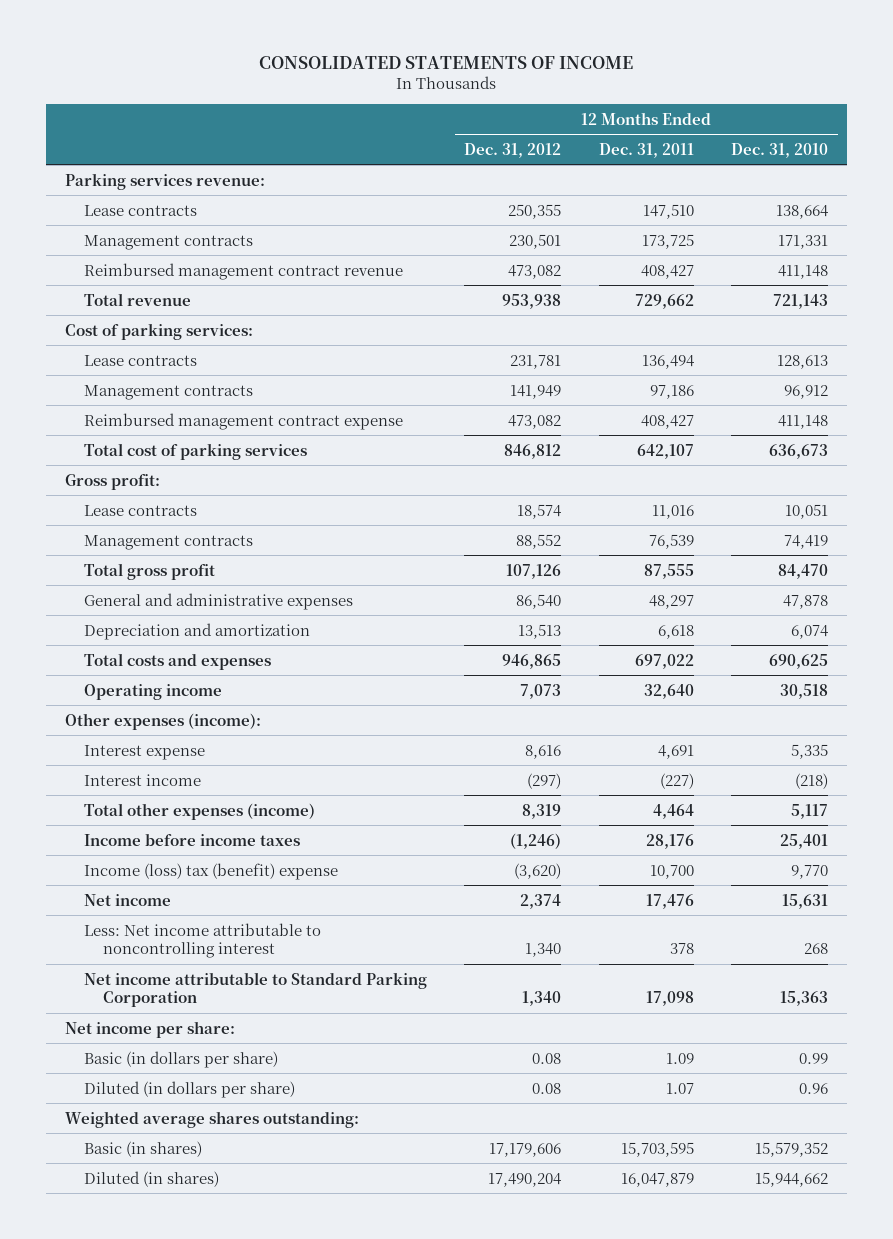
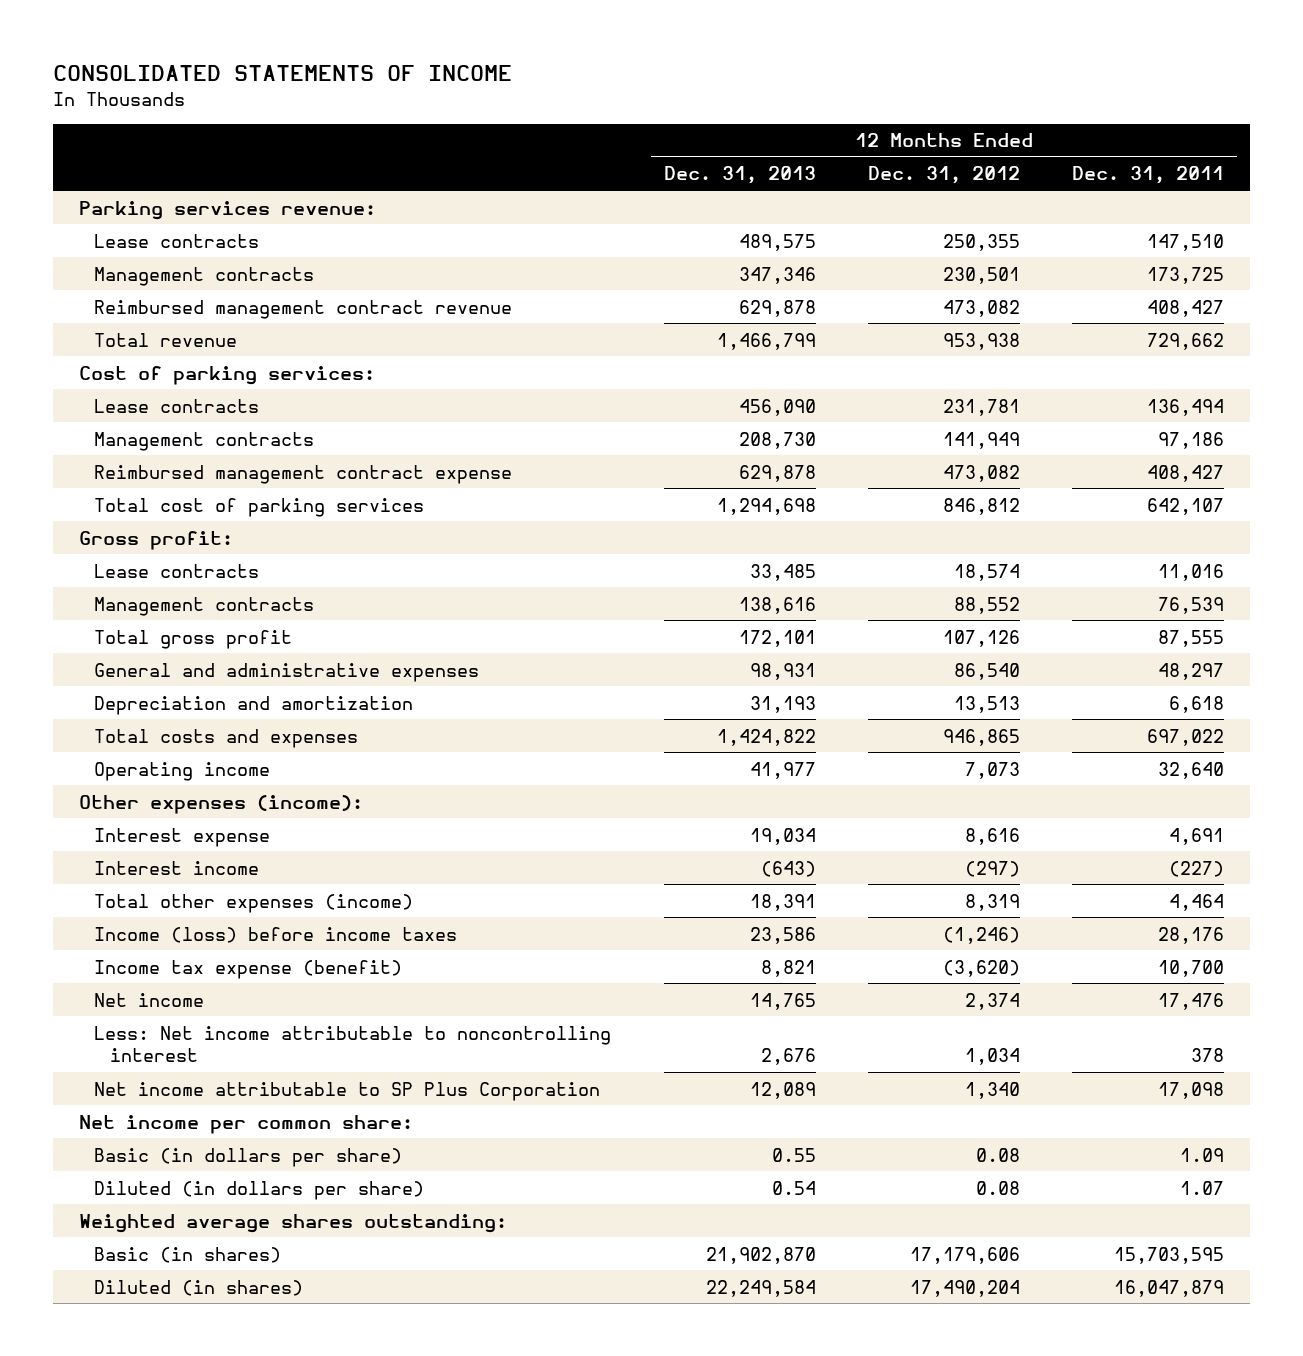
[731,142,829,158] Dec. 31, 2010 -> none
none -> [663,166,816,185] Dec. 31, 2013
[83,833,300,846] Income before income taxes -> [94,926,458,943] Income (loss) before income taxes
[83,862,338,880] Income (loss) tax (benefit) expense -> [94,959,403,979] Income tax expense (benefit)
[525,943,562,958] 1,340 -> [964,1047,1020,1065] 1,034
[83,971,427,1008] Net income attributable to Standard Parking Corporation -> [94,1081,601,1101] Net income attributable to SP Plus Corporation
[64,1020,235,1038] Net income per share: -> [78,1114,413,1134] Net income per common share:

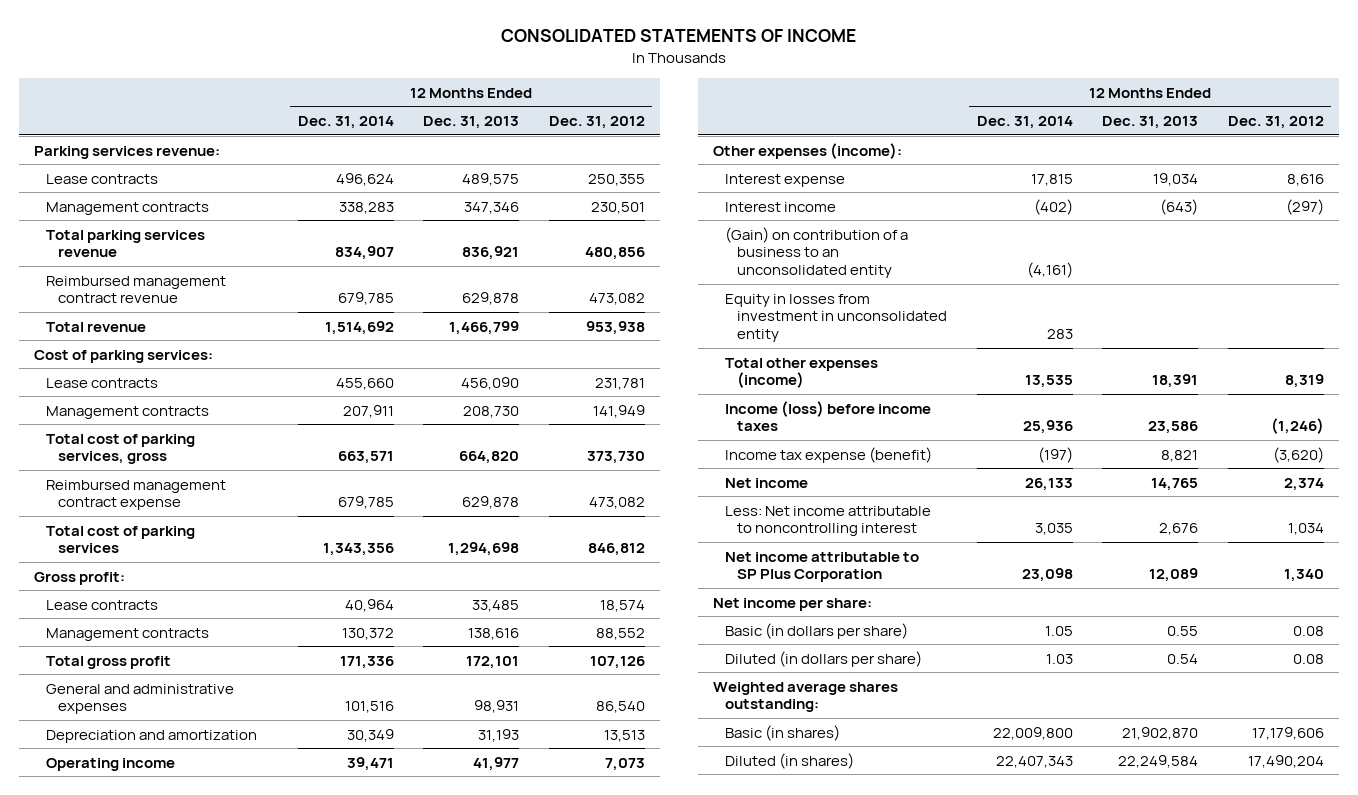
[1072,166,1225,185] Dec. 31, 2011 -> none
none -> [297,116,394,130] Dec. 31, 2014
none -> [45,229,205,258] Total parking services revenue
none -> [45,433,195,465] Total cost of parking services, gross
[94,728,359,748] Total costs and expenses -> none
none -> [724,226,908,278] (Gain) on contribution of a business to an unconsolidated entity
none -> [724,293,948,342] Equity in losses from investment in unconsolidated entity
[78,1114,413,1134] Net income per common share: -> [712,597,872,611] Net income per share:

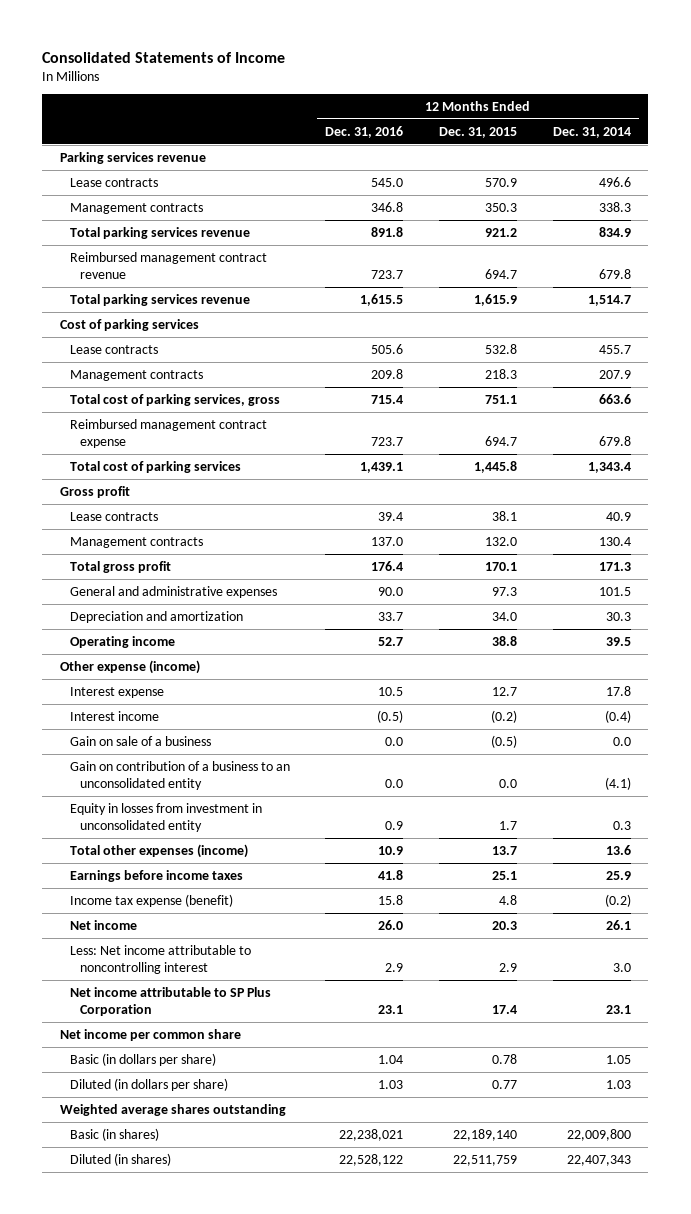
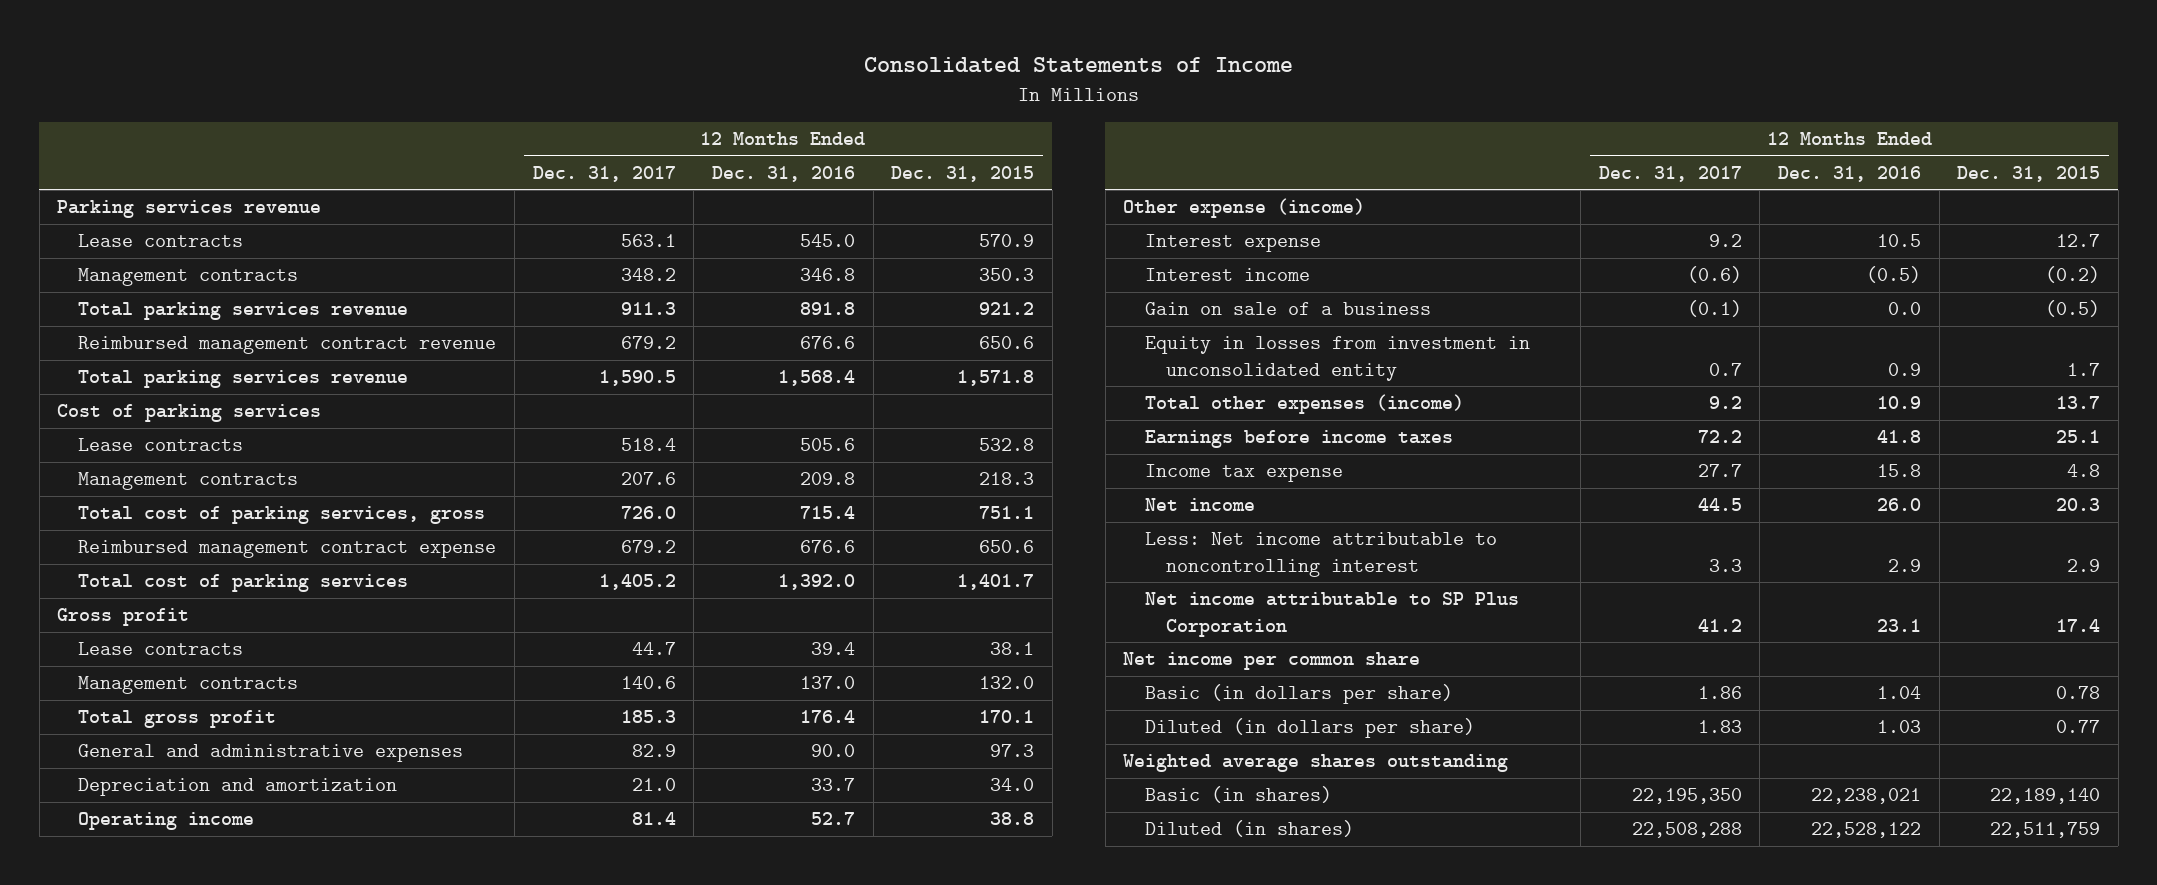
[552,126,631,138] Dec. 31, 2014 -> none
none -> [532,165,676,182] Dec. 31, 2017
[371,269,404,279] 723.7 -> [799,336,855,350] 676.6
[485,268,518,279] 694.7 -> [979,336,1035,350] 650.6
[360,293,404,306] 1,615.5 -> [777,370,855,387] 1,568.4
[474,293,518,306] 1,615.9 -> [957,370,1035,387] 1,571.8
[371,436,404,446] 723.7 -> [799,540,855,554] 676.6
[485,435,518,446] 694.7 -> [979,540,1035,554] 650.6
[360,461,404,473] 1,439.1 -> [777,574,855,591] 1,392.0
[474,460,518,473] 1,445.8 -> [957,574,1035,591] 1,401.7
[69,760,290,790] Gain on contribution of a business to an unconsolidated entity -> none
[69,893,233,907] Income tax expense (benefit) -> [1144,464,1343,483] Income tax expense

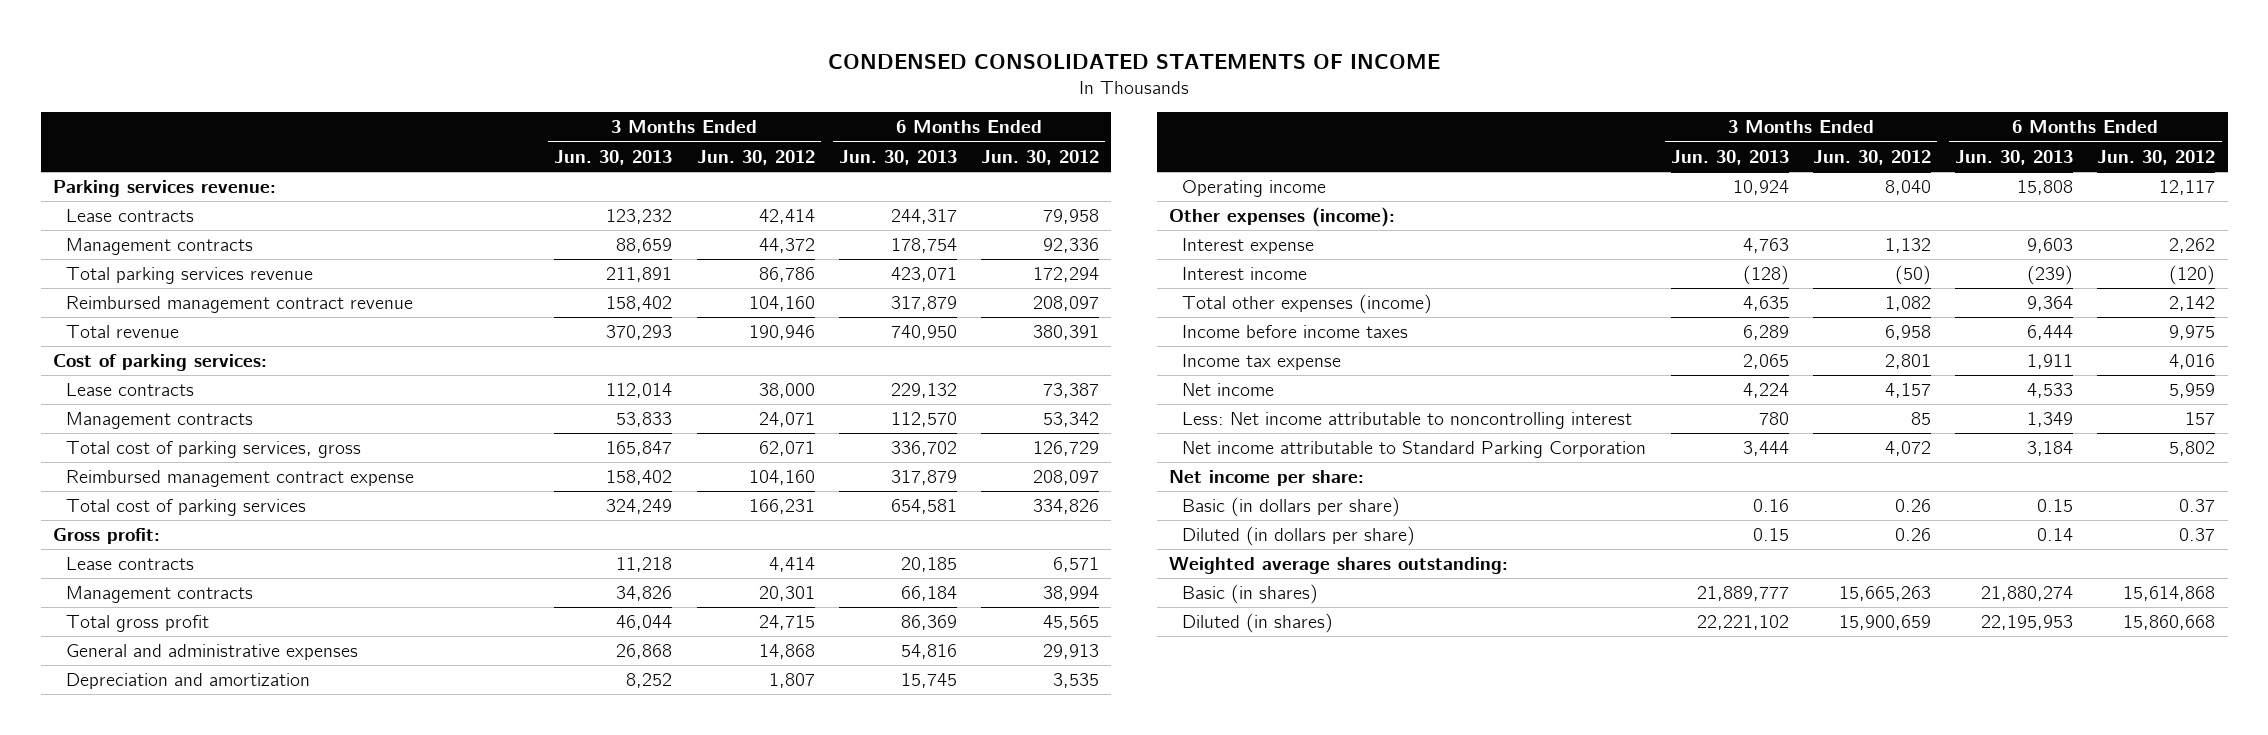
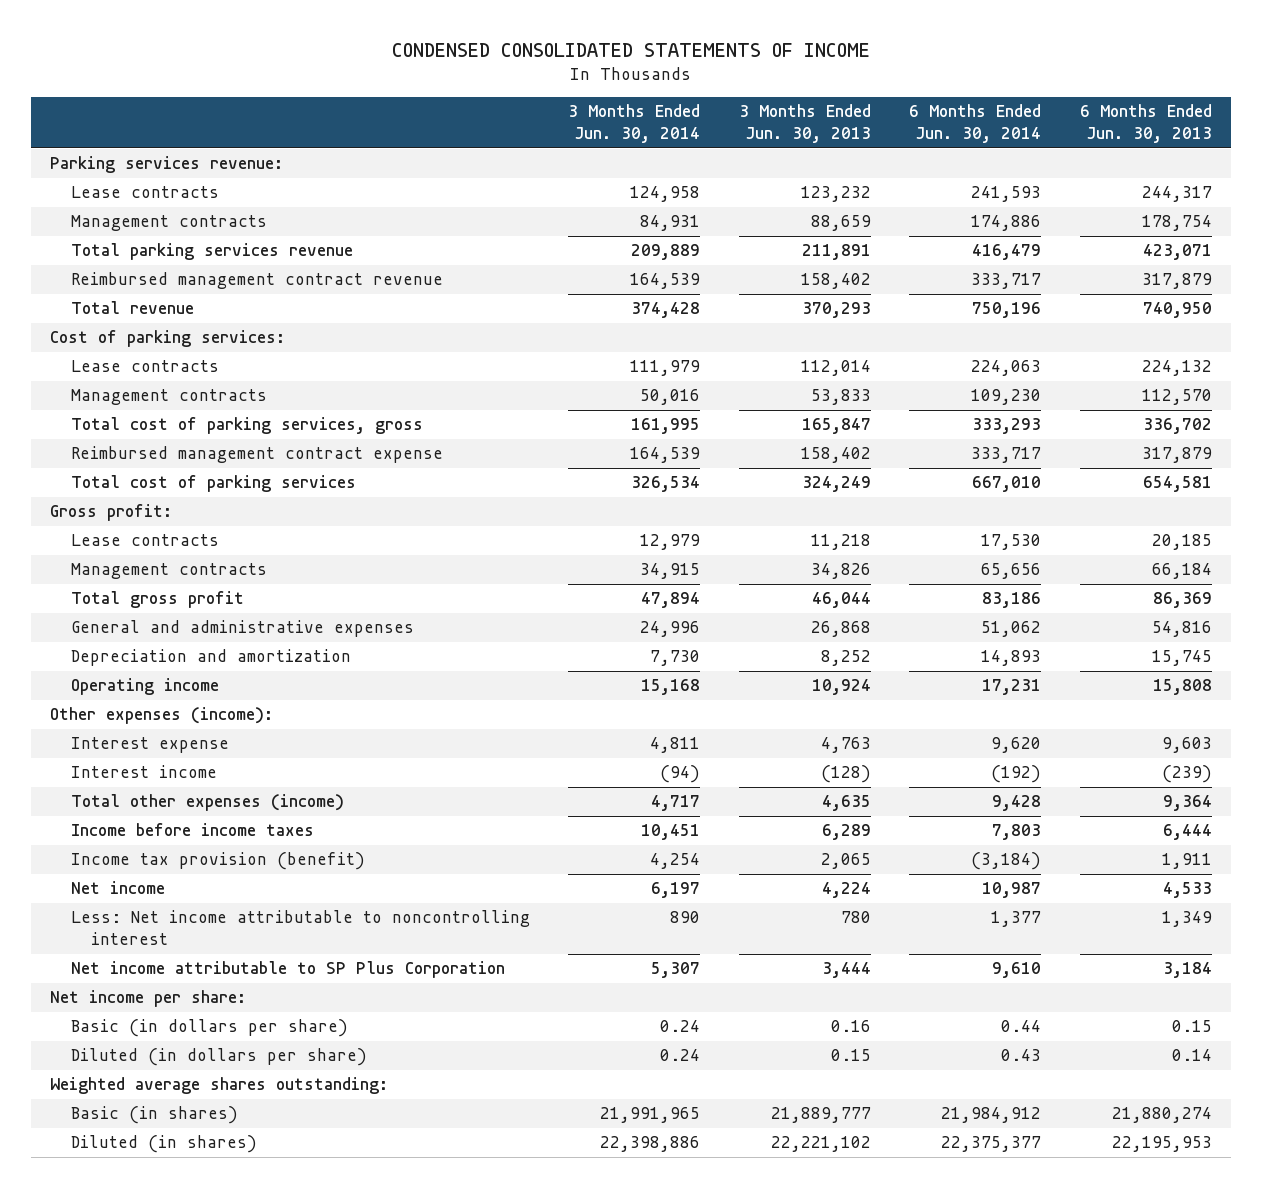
[696,149,815,165] Jun. 30, 2012 -> none
[981,149,1100,165] Jun. 30, 2012 -> none
none -> [568,104,701,143] 3 Months Ended Jun. 30, 2014
none -> [909,104,1042,143] 6 Months Ended Jun. 30, 2014
[890,383,957,399] 229,132 -> [1141,360,1212,377] 224,132
[1182,354,1342,371] Income tax expense -> [70,852,365,871] Income tax provision (benefit)
[1182,441,1647,459] Net income attributable to Standard Parking Corporation -> [70,961,505,979] Net income attributable to SP Plus Corporation

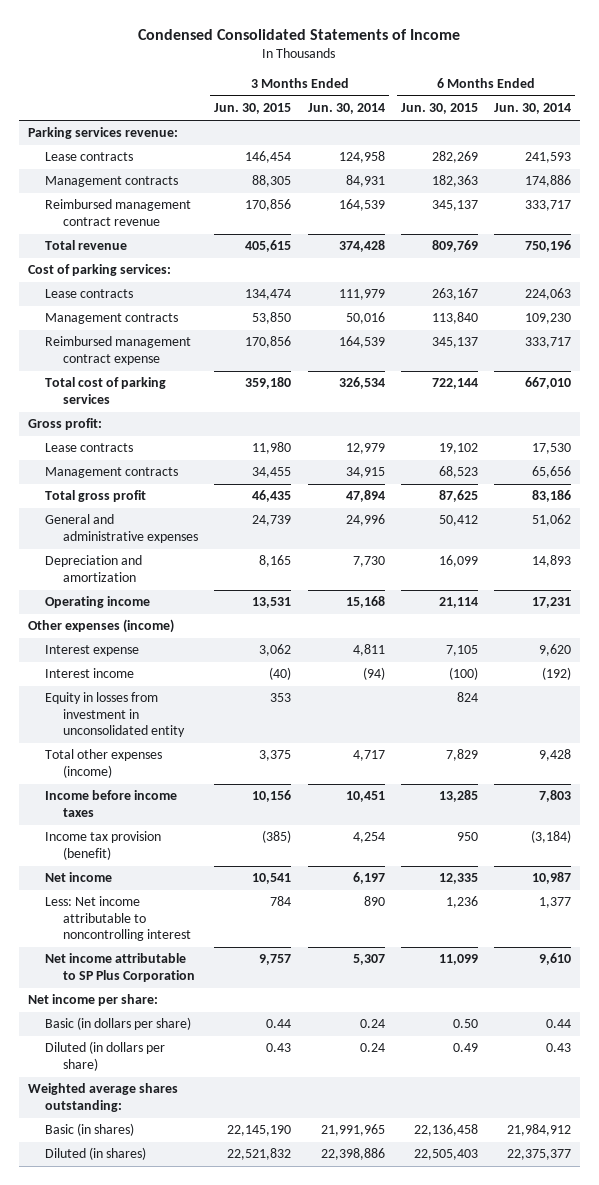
[391,43,870,58] CONDENSED CONSOLIDATED STATEMENTS OF INCOME -> [138,29,461,41] Condensed Consolidated Statements of Income
[738,104,871,143] 3 Months Ended Jun. 30, 2013 -> none
[1079,104,1212,143] 6 Months Ended Jun. 30, 2013 -> none
none -> [214,103,292,115] Jun. 30, 2015
none -> [401,103,479,115] Jun. 30, 2015
[70,243,353,261] Total parking services revenue -> none
[70,417,423,435] Total cost of parking services, gross -> none
[50,707,274,725] Other expenses (income): -> [27,619,174,634] Other expenses (income)
none -> [45,692,186,738] Equity in losses from investment in unconsolidated entity

